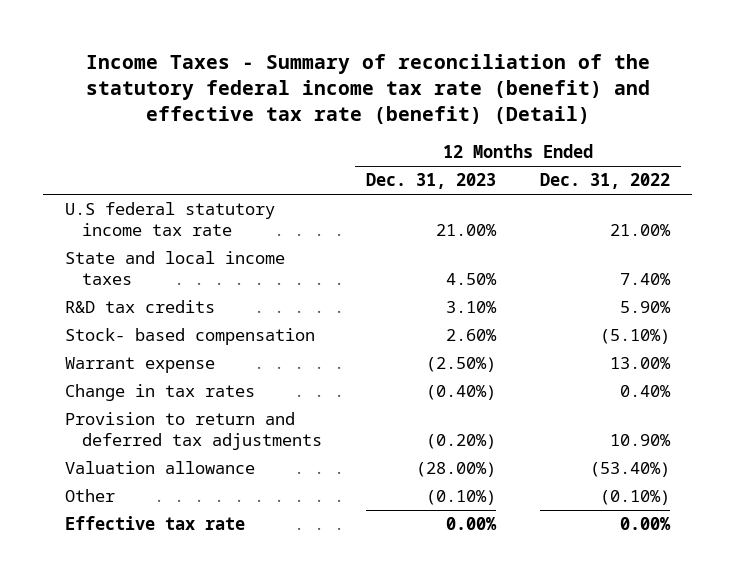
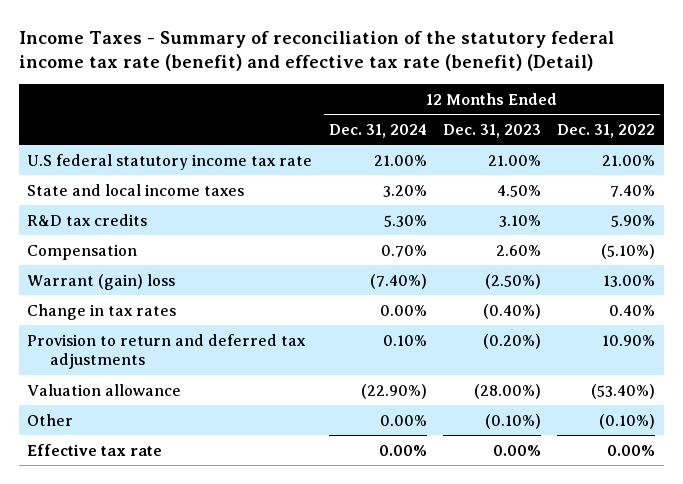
none -> [328,123,427,138] Dec. 31, 2024
[64,328,315,346] Stock- based compensation -> [27,243,138,260] Compensation
[64,357,215,374] Warrant expense -> [27,273,176,290] Warrant (gain) loss

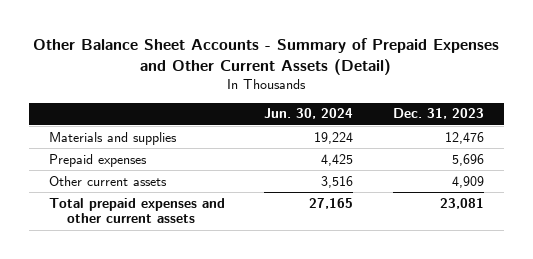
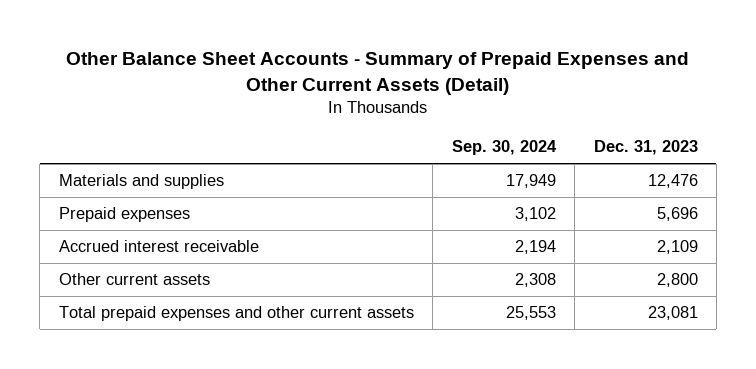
[264,108,354,120] Jun. 30, 2024 -> none
none -> [451,140,557,156] Sep. 30, 2024
none -> [58,240,259,253] Accrued interest receivable
[451,175,484,188] 4,909 -> [656,273,698,288] 2,800

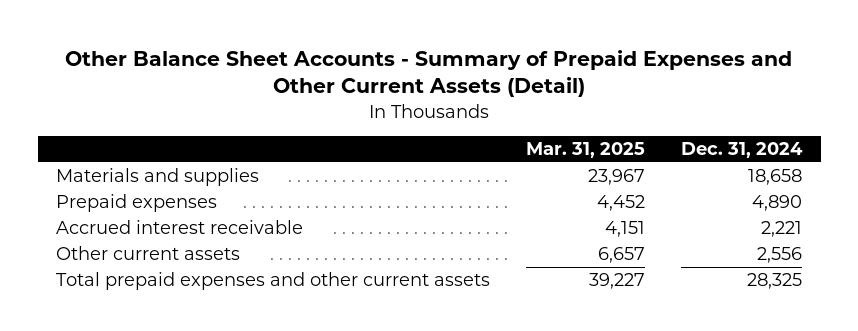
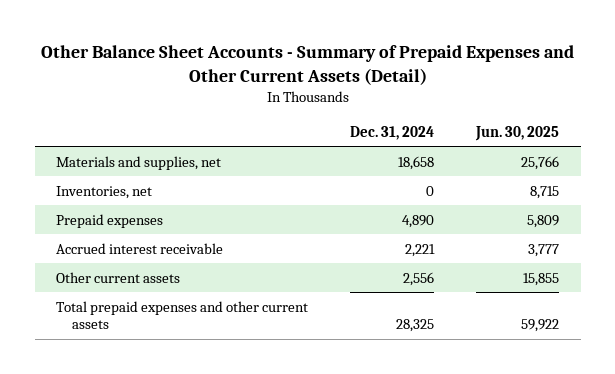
[526,142,646,159] Mar. 31, 2025 -> none
none -> [475,125,560,141] Jun. 30, 2025
[55,168,259,187] Materials and supplies -> [55,155,221,170] Materials and supplies, net
none -> [55,185,152,199] Inventories, net

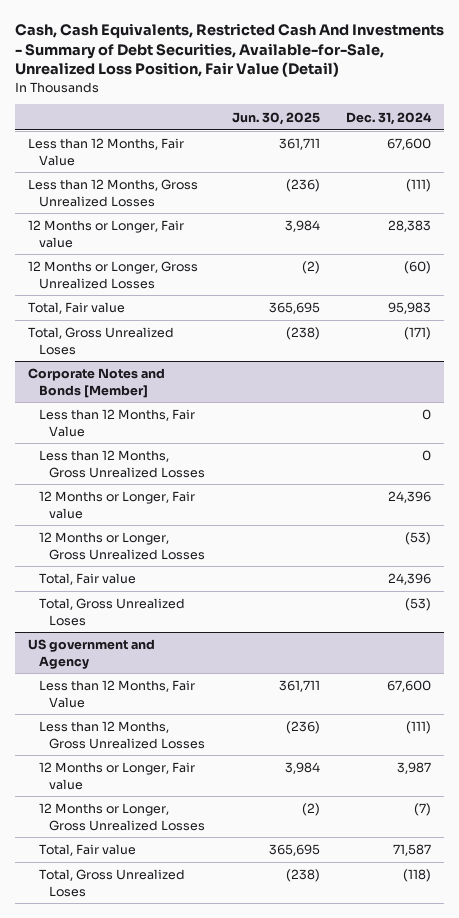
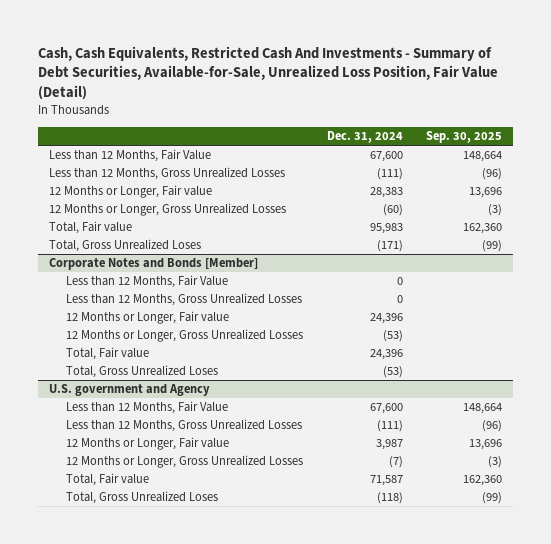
[231,111,320,125] Jun. 30, 2025 -> none
none -> [425,131,502,144] Sep. 30, 2025
[28,639,156,669] US government and Agency -> [49,384,211,397] U.S. government and Agency

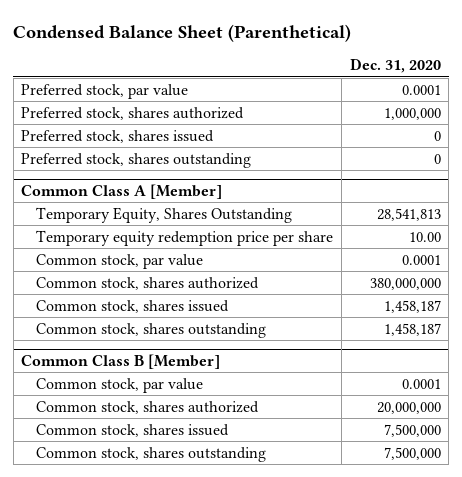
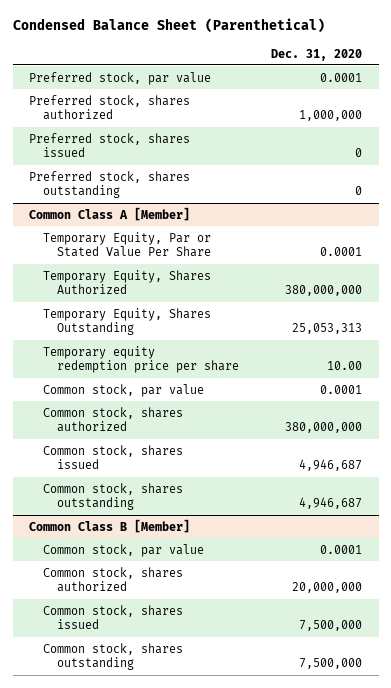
none -> [42,231,212,258] Temporary Equity, Par or Stated Value Per Share
none -> [42,269,211,295] Temporary Equity, Shares Authorized
[376,207,441,221] 28,541,813 -> [292,323,363,335] 25,053,313
[383,299,441,313] 1,458,187 -> [299,459,363,472] 4,946,687
[383,322,441,336] 1,458,187 -> [299,497,363,510] 4,946,687

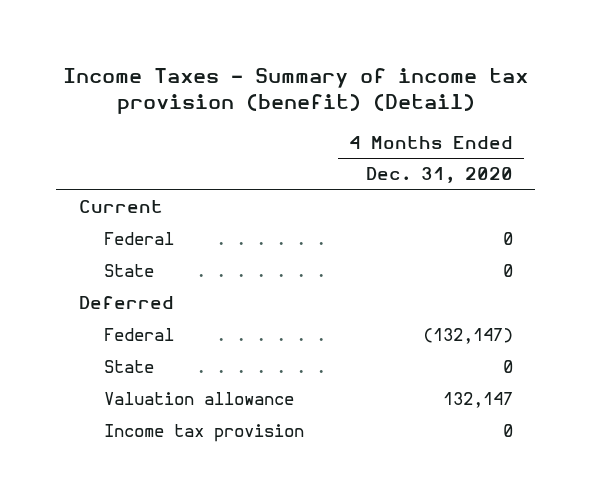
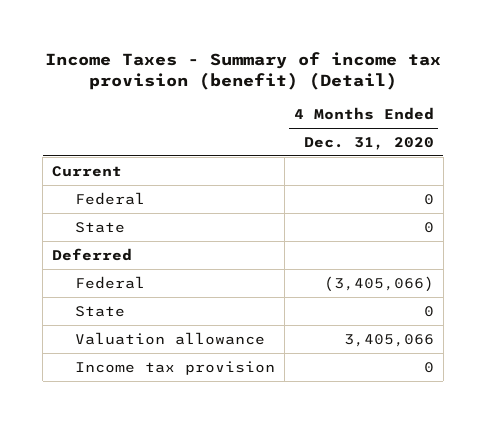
[422,328,513,345] (132,147) -> [323,275,434,292] (3,405,066)
[442,392,513,409] 132,147 -> [343,333,434,347] 3,405,066

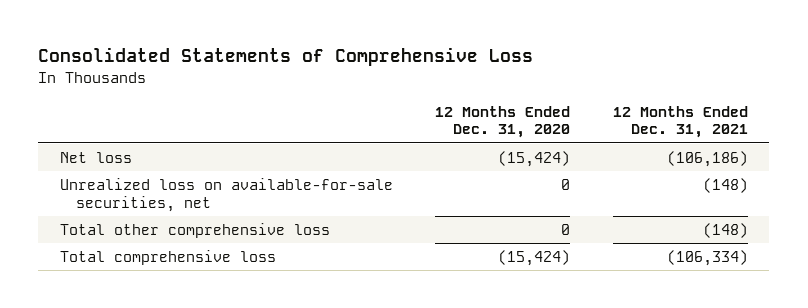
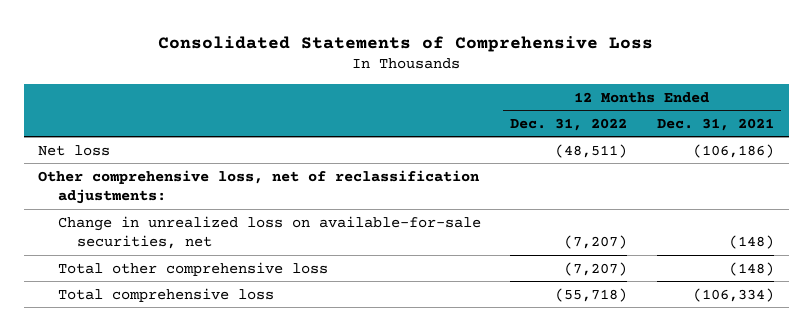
[435,105,571,139] 12 Months Ended Dec. 31, 2020 -> none
none -> [510,117,628,131] Dec. 31, 2022
none -> [38,169,481,205] Other comprehensive loss, net of reclassification adjustments:
[59,177,393,212] Unrealized loss on available-for-sale securities, net -> [57,215,481,250] Change in unrealized loss on available-for-sale securities, net

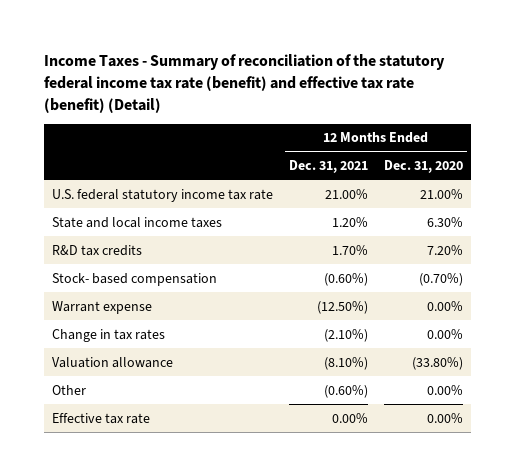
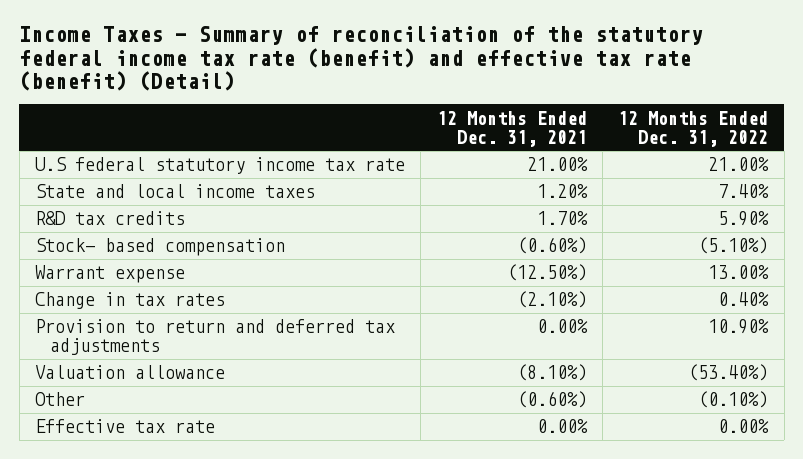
[383,159,463,173] Dec. 31, 2020 -> none
none -> [618,110,769,147] 12 Months Ended Dec. 31, 2022
[52,188,274,202] U.S. federal statutory income tax rate -> [34,157,405,175] U.S federal statutory income tax rate
none -> [34,319,395,356] Provision to return and deferred tax adjustments

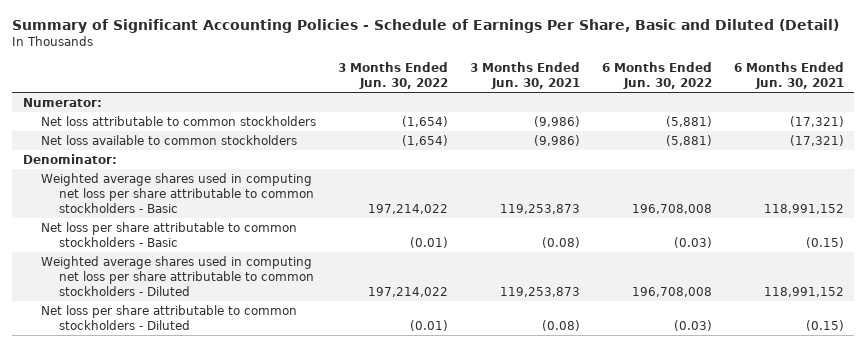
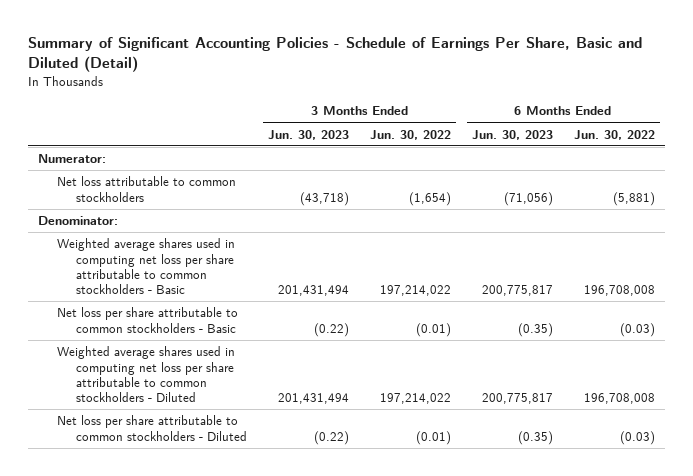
[469,61,580,89] 3 Months Ended Jun. 30, 2021 -> none
[733,61,844,89] 6 Months Ended Jun. 30, 2021 -> none
none -> [268,129,350,140] Jun. 30, 2023
none -> [471,129,553,140] Jun. 30, 2023
[40,135,297,146] Net loss available to common stockholders -> none

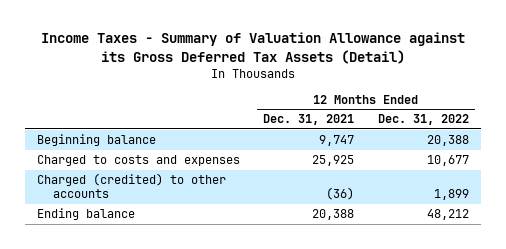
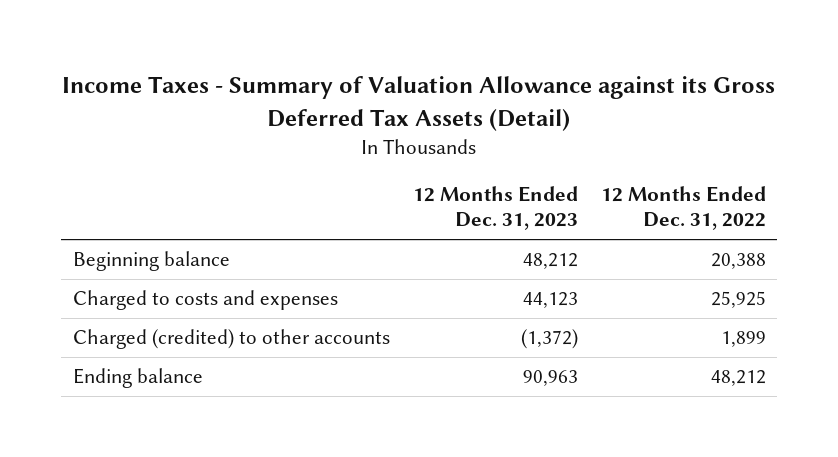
[263,114,355,126] Dec. 31, 2021 -> none
none -> [412,185,578,231] 12 Months Ended Dec. 31, 2023
[426,155,469,167] 10,677 -> [710,291,766,309] 25,925

